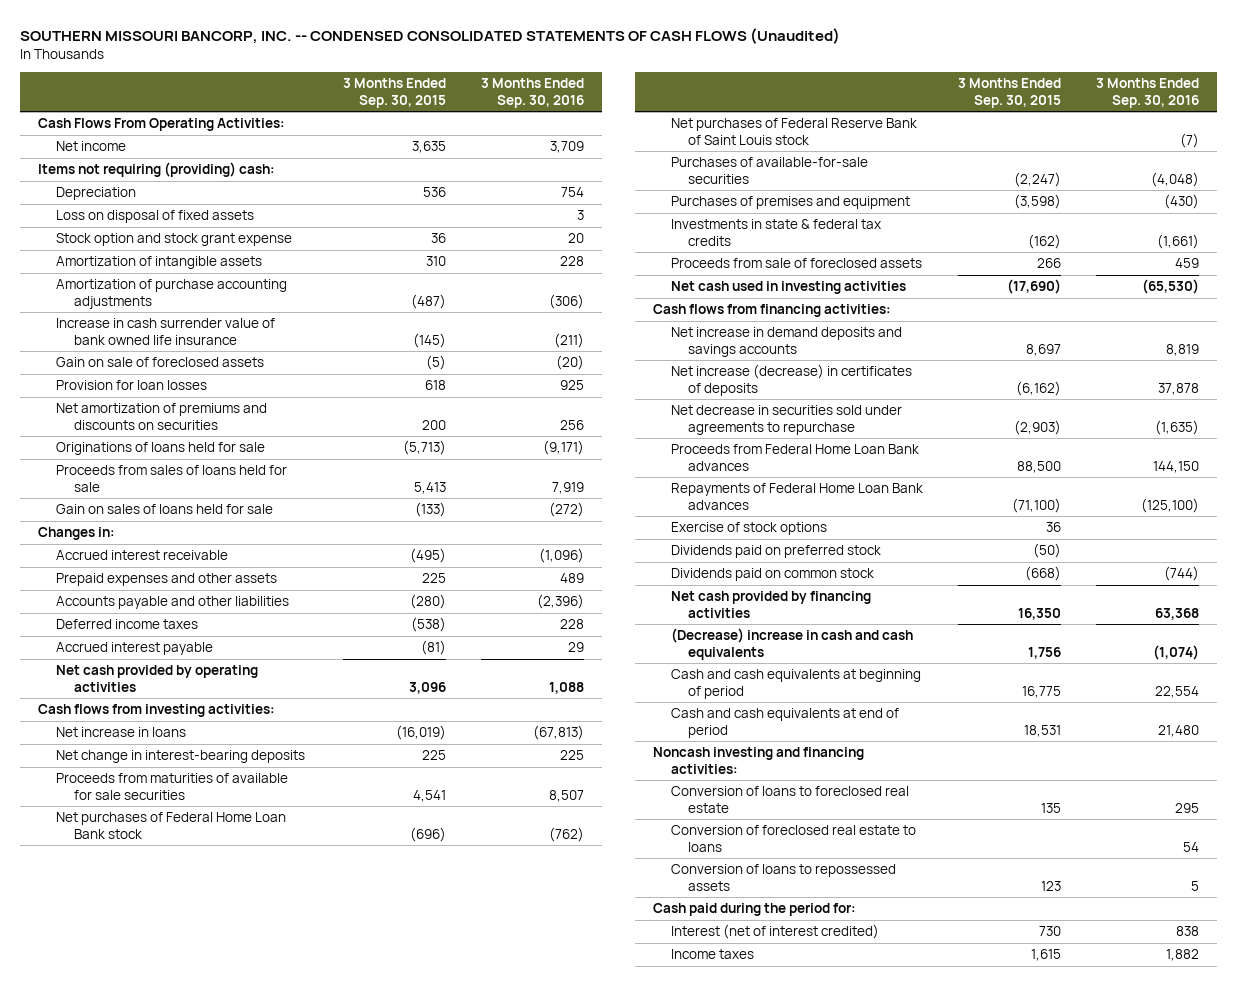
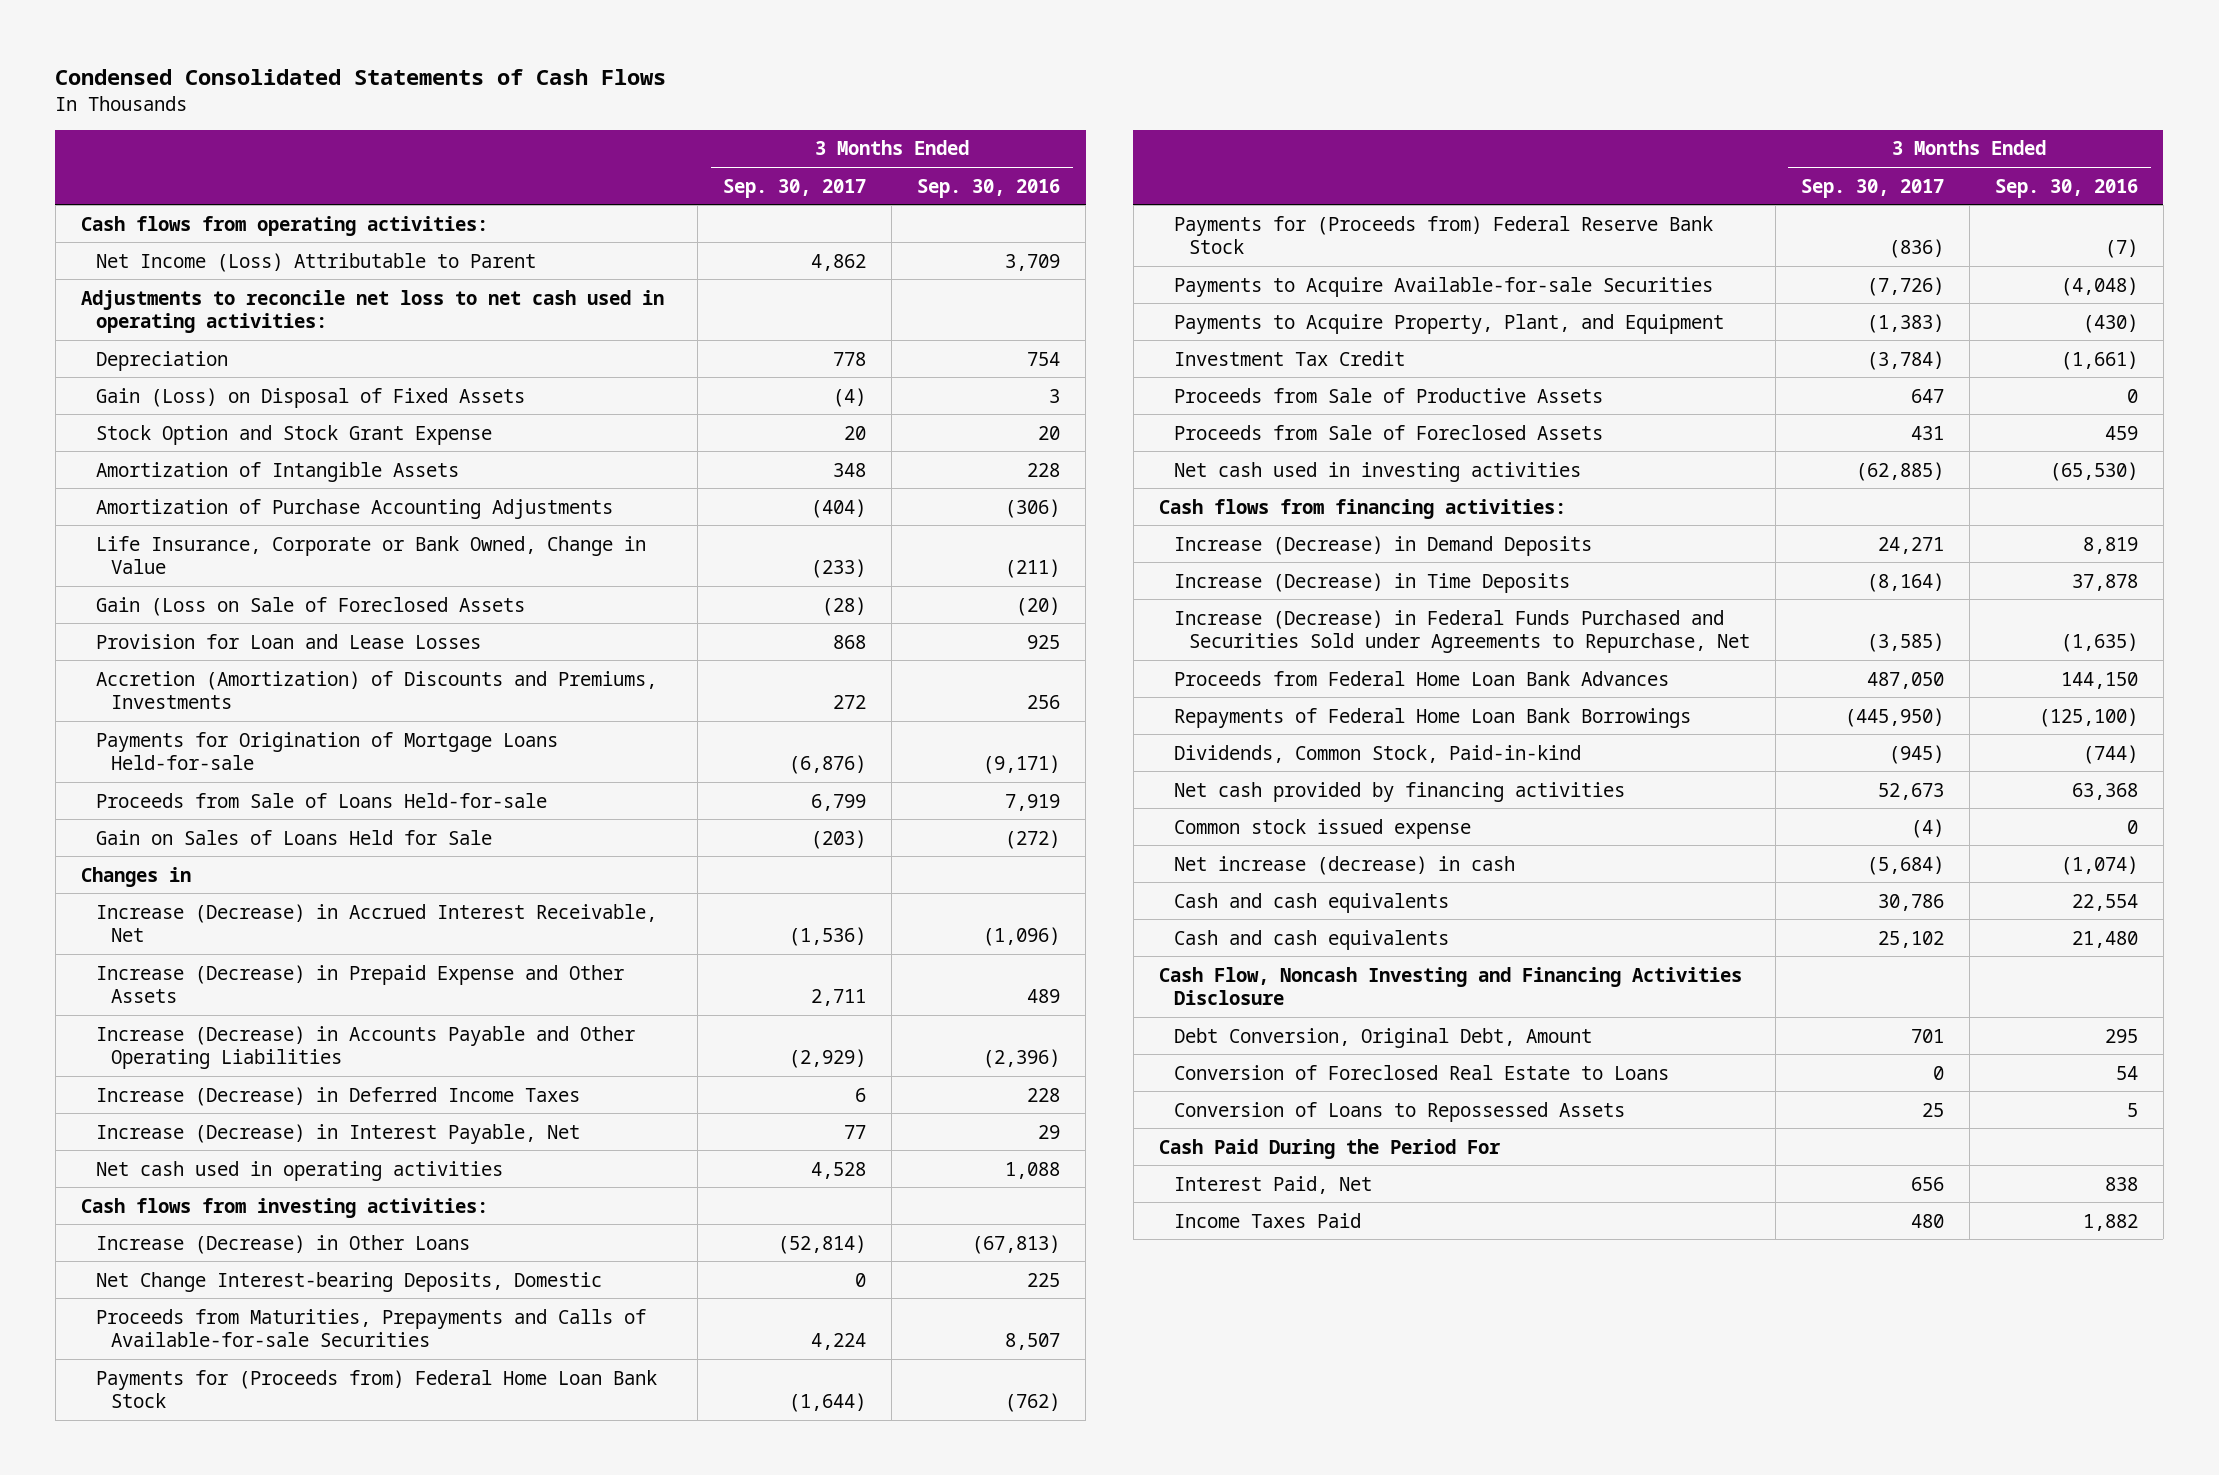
[20,28,841,45] SOUTHERN MISSOURI BANCORP, INC. -- CONDENSED CONSOLIDATED STATEMENTS OF CASH FLOWS (Unaudited) -> [55,69,667,86] Condensed Consolidated Statements of Cash Flows
[343,78,447,108] 3 Months Ended Sep. 30, 2015 -> none
none -> [723,178,867,198] Sep. 30, 2017
[38,162,276,178] Items not requiring (providing) cash: -> none
[38,118,286,132] Cash Flows From Operating Activities: -> [80,215,488,236] Cash flows from operating activities:
[55,141,126,152] Net income -> [96,252,537,272] Net Income (Loss) Attributable to Parent
none -> [80,289,664,334] Adjustments to reconcile net loss to net cash used in operating activities:
[55,210,254,224] Loss on disposal of fixed assets -> [96,387,526,408] Gain (Loss) on Disposal of Fixed Assets
[55,233,292,247] Stock option and stock grant expense -> [96,424,493,445] Stock Option and Stock Grant Expense
[55,256,262,270] Amortization of intangible assets -> [96,461,460,482] Amortization of Intangible Assets
[55,279,287,309] Amortization of purchase accounting adjustments -> [96,498,614,519] Amortization of Purchase Accounting Adjustments
[55,318,275,345] Increase in cash surrender value of bank owned life insurance -> [96,535,647,575] Life Insurance, Corporate or Bank Owned, Change in Value
[55,357,264,368] Gain on sale of foreclosed assets -> [96,596,526,616] Gain (Loss on Sale of Foreclosed Assets
[55,380,207,391] Provision for loan losses -> [96,633,482,649] Provision for Loan and Lease Losses
[55,403,267,430] Net amortization of premiums and discounts on securities -> [96,670,658,710] Accretion (Amortization) of Discounts and Premiums, Investments
[55,442,265,456] Originations of loans held for sale -> [96,731,559,771] Payments for Origination of Mortgage Loans Held-for-sale
[55,465,287,492] Proceeds from sales of loans held for sale -> [96,792,548,808] Proceeds from Sale of Loans Held-for-sale
[55,504,273,515] Gain on sales of loans held for sale -> [96,829,493,845] Gain on Sales of Loans Held for Sale
[38,527,116,541] Changes in: -> [80,866,191,887] Changes in
[55,550,228,561] Accrued interest receivable -> [96,903,658,943] Increase (Decrease) in Accrued Interest Receivable, Net
[55,573,277,587] Prepaid expenses and other assets -> [96,964,625,1004] Increase (Decrease) in Prepaid Expense and Other Assets
[55,596,289,610] Accounts payable and other liabilities -> [96,1025,636,1070] Increase (Decrease) in Accounts Payable and Other Operating Liabilities
[55,619,198,630] Deferred income taxes -> [96,1086,581,1106] Increase (Decrease) in Deferred Income Taxes
[55,642,213,656] Accrued interest payable -> [96,1123,581,1144] Increase (Decrease) in Interest Payable, Net
[55,665,258,692] Net cash provided by operating activities -> [96,1160,504,1181] Net cash used in operating activities
[55,727,186,738] Net increase in loans -> [96,1234,471,1254] Increase (Decrease) in Other Loans
[55,750,305,764] Net change in interest-bearing deposits -> [96,1271,603,1292] Net Change Interest-bearing Deposits, Domestic
[55,773,288,800] Proceeds from maturities of available for sale securities -> [96,1308,647,1348] Proceeds from Maturities, Prepayments and Calls of Available-for-sale Securities
[55,812,286,839] Net purchases of Federal Home Loan Bank stock -> [96,1369,658,1409] Payments for (Proceeds from) Federal Home Loan Bank Stock
[670,118,917,145] Net purchases of Federal Reserve Bank of Saint Louis stock -> [1173,215,1713,255] Payments for (Proceeds from) Federal Reserve Bank Stock
[670,157,868,184] Purchases of available-for-sale securities -> [1173,276,1713,297] Payments to Acquire Available-for-sale Securities
[670,196,910,210] Purchases of premises and equipment -> [1173,313,1724,334] Payments to Acquire Property, Plant, and Equipment
[670,219,881,246] Investments in state & federal tax credits -> [1173,350,1405,366] Investment Tax Credit
none -> [1173,387,1603,403] Proceeds from Sale of Productive Assets
[670,258,922,269] Proceeds from sale of foreclosed assets -> [1173,424,1603,440] Proceeds from Sale of Foreclosed Assets
[670,522,827,536] Exercise of stock options -> none
[670,545,881,559] Dividends paid on preferred stock -> none
[670,327,902,357] Net increase in demand deposits and savings accounts -> [1173,535,1592,556] Increase (Decrease) in Demand Deposits
[670,364,912,396] Net increase (decrease) in certificates of deposits -> [1173,572,1570,593] Increase (Decrease) in Time Deposits
[670,405,902,435] Net decrease in securities sold under agreements to repurchase -> [1173,609,1751,654] Increase (Decrease) in Federal Funds Purchased and Securities Sold under Agreements to Repurchase, Net
[670,444,919,471] Proceeds from Federal Home Loan Bank advances -> [1173,670,1669,686] Proceeds from Federal Home Loan Bank Advances
[670,483,923,510] Repayments of Federal Home Loan Bank advances -> [1173,707,1691,728] Repayments of Federal Home Loan Bank Borrowings
[670,568,874,582] Dividends paid on common stock -> [1173,744,1581,763] Dividends, Common Stock, Paid-in-kind
none -> [1173,818,1471,839] Common stock issued expense
[670,628,913,660] (Decrease) increase in cash and cash equivalents -> [1173,855,1515,875] Net increase (decrease) in cash
[670,669,921,699] Cash and cash equivalents at beginning of period -> [1173,892,1449,913] Cash and cash equivalents
[670,708,899,738] Cash and cash equivalents at end of period -> [1173,929,1449,950] Cash and cash equivalents
[652,747,864,774] Noncash investing and financing activities: -> [1158,966,1742,1006] Cash Flow, Noncash Investing and Financing Activities Disclosure
[670,786,909,813] Conversion of loans to foreclosed real estate -> [1173,1027,1592,1048] Debt Conversion, Original Debt, Amount
[670,825,916,852] Conversion of foreclosed real estate to loans -> [1173,1064,1669,1080] Conversion of Foreclosed Real Estate to Loans
[670,864,896,891] Conversion of loans to repossessed assets -> [1173,1101,1625,1122] Conversion of Loans to Repossessed Assets
[652,903,856,917] Cash paid during the period for: -> [1158,1138,1501,1159] Cash Paid During the Period For
[670,924,879,940] Interest (net of interest credited) -> [1173,1175,1372,1194] Interest Paid, Net
[670,949,754,960] Income taxes -> [1173,1212,1361,1228] Income Taxes Paid

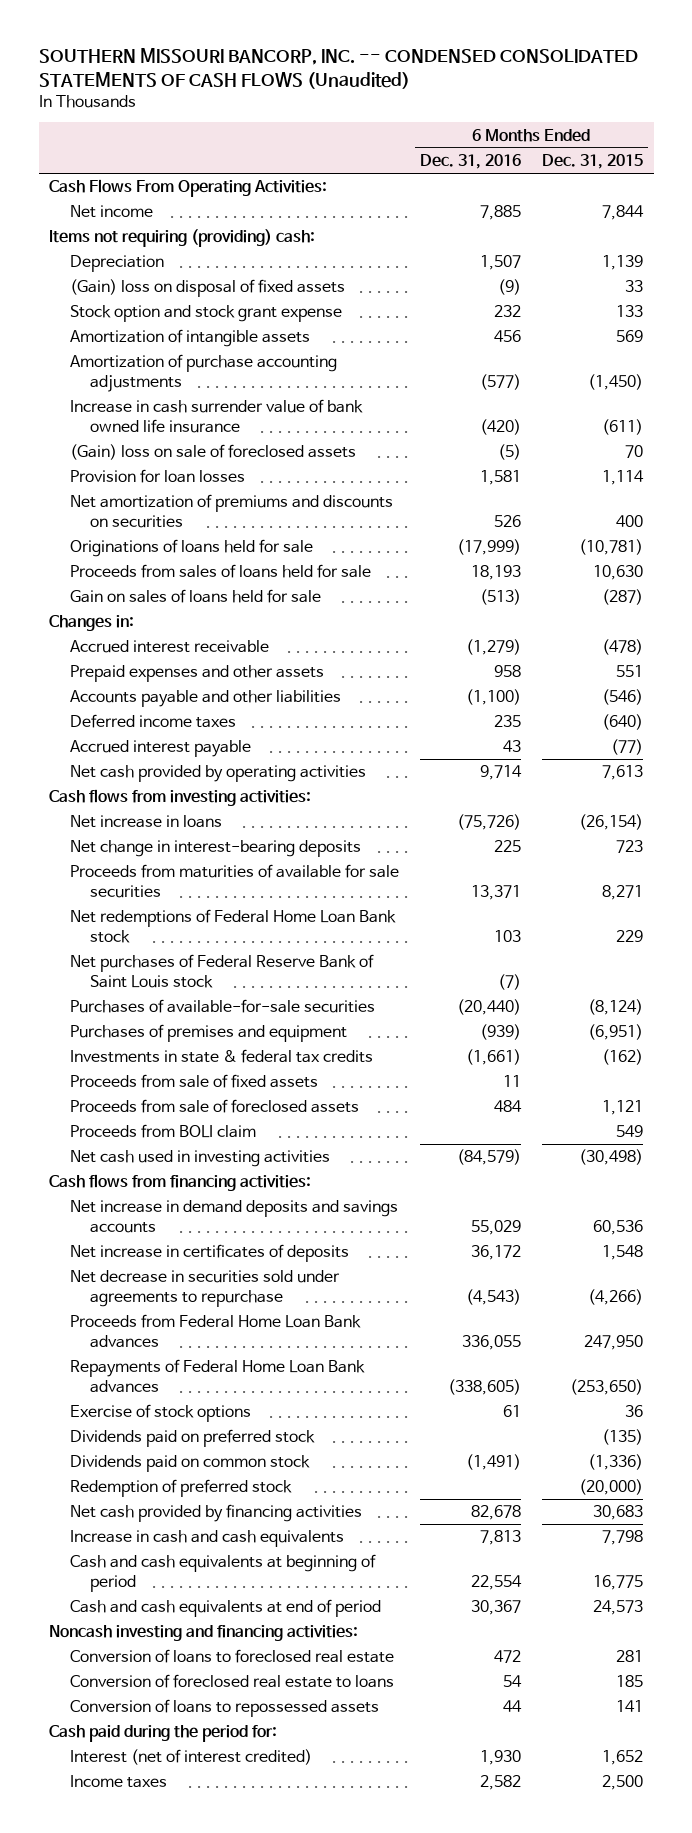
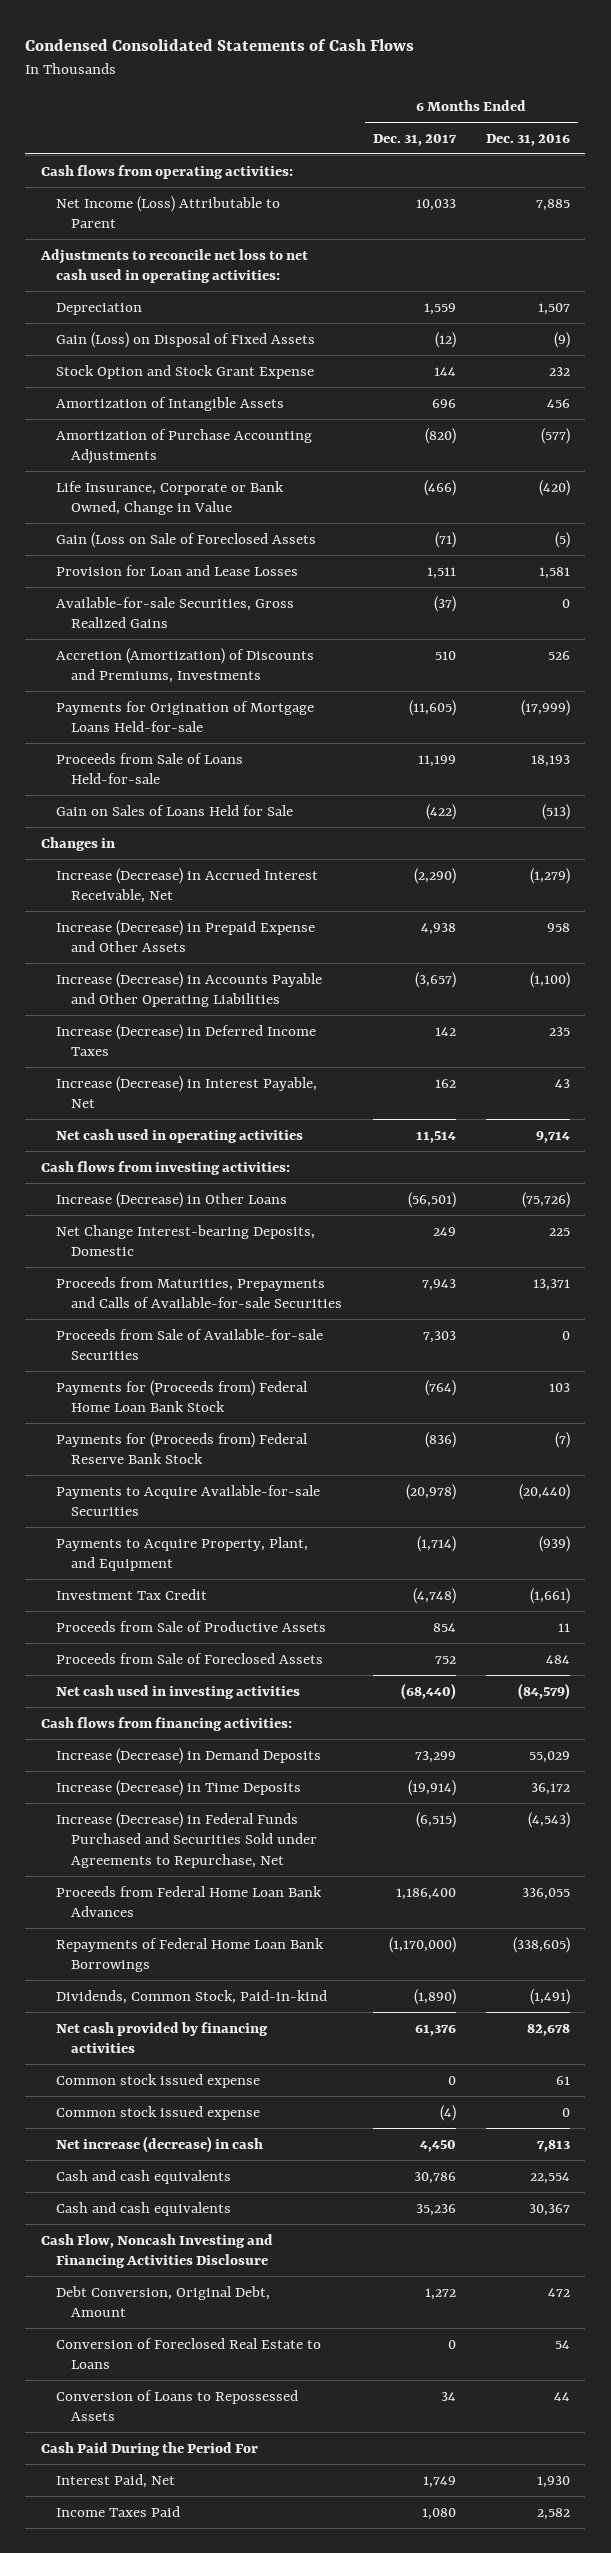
[38,48,638,90] SOUTHERN MISSOURI BANCORP, INC. -- CONDENSED CONSOLIDATED STATEMENTS OF CASH FLOWS (Unaudited) -> [25,39,415,52] Condensed Consolidated Statements of Cash Flows
[541,153,643,169] Dec. 31, 2015 -> none
none -> [372,133,457,146] Dec. 31, 2017
[49,229,316,248] Items not requiring (providing) cash: -> none
[49,179,328,198] Cash Flows From Operating Activities: -> [40,164,293,179] Cash flows from operating activities:
[69,205,153,219] Net income -> [55,195,280,229] Net Income (Loss) Attributable to Parent
none -> [39,248,308,284] Adjustments to reconcile net loss to net cash used in operating activities:
[69,279,345,298] (Gain) loss on disposal of fixed assets -> [55,331,315,348] Gain (Loss) on Disposal of Fixed Assets
[69,305,342,323] Stock option and stock grant expense -> [55,364,314,379] Stock Option and Stock Grant Expense
[69,329,310,348] Amortization of intangible assets -> [55,396,284,411] Amortization of Intangible Assets
[69,354,337,392] Amortization of purchase accounting adjustments -> [55,428,312,465] Amortization of Purchase Accounting Adjustments
[69,399,363,433] Increase in cash surrender value of bank owned life insurance -> [55,480,284,516] Life Insurance, Corporate or Bank Owned, Change in Value
[69,444,356,461] (Gain) loss on sale of foreclosed assets -> [55,531,316,548] Gain (Loss on Sale of Foreclosed Assets
[69,469,245,484] Provision for loan losses -> [55,564,298,576] Provision for Loan and Lease Losses
none -> [55,596,294,629] Available-for-sale Securities, Gross Realized Gains
[69,494,393,528] Net amortization of premiums and discounts on securities -> [55,647,314,684] Accretion (Amortization) of Discounts and Premiums, Investments
[69,539,313,558] Originations of loans held for sale -> [55,700,314,733] Payments for Origination of Mortgage Loans Held-for-sale
[69,564,371,579] Proceeds from sales of loans held for sale -> [55,752,243,785] Proceeds from Sale of Loans Held-for-sale
[69,589,321,604] Gain on sales of loans held for sale -> [55,804,293,816] Gain on Sales of Loans Held for Sale
[49,615,135,632] Changes in: -> [40,836,115,851] Changes in
[69,640,269,654] Accrued interest receivable -> [55,867,318,904] Increase (Decrease) in Accrued Interest Receivable, Net
[69,665,324,683] Prepaid expenses and other assets -> [55,919,315,953] Increase (Decrease) in Prepaid Expense and Other Assets
[69,690,341,708] Accounts payable and other liabilities -> [55,971,322,1008] Increase (Decrease) in Accounts Payable and Other Operating Liabilities
[69,714,236,729] Deferred income taxes -> [55,1023,316,1057] Increase (Decrease) in Deferred Income Taxes
[69,740,251,758] Accrued interest payable -> [55,1075,317,1109] Increase (Decrease) in Interest Payable, Net
[69,765,366,783] Net cash provided by operating activities -> [55,1128,303,1143] Net cash used in operating activities
[69,1124,256,1139] Proceeds from BOLI claim -> none
[69,815,222,829] Net increase in loans -> [55,1191,287,1208] Increase (Decrease) in Other Loans
[69,840,361,858] Net change in interest-bearing deposits -> [55,1224,315,1257] Net Change Interest-bearing Deposits, Domestic
[69,864,399,898] Proceeds from maturities of available for sale securities -> [55,1276,343,1309] Proceeds from Maturities, Prepayments and Calls of Available-for-sale Securities
none -> [55,1328,323,1361] Proceeds from Sale of Available-for-sale Securities
[69,909,396,943] Net redemptions of Federal Home Loan Bank stock -> [55,1379,308,1413] Payments for (Proceeds from) Federal Home Loan Bank Stock
[69,954,374,988] Net purchases of Federal Reserve Bank of Saint Louis stock -> [55,1431,308,1465] Payments for (Proceeds from) Federal Reserve Bank Stock
[69,999,375,1014] Purchases of available-for-sale securities -> [55,1484,320,1517] Payments to Acquire Available-for-sale Securities
[69,1024,347,1043] Purchases of premises and equipment -> [55,1536,308,1572] Payments to Acquire Property, Plant, and Equipment
[69,1049,373,1064] Investments in state & federal tax credits -> [55,1588,207,1600] Investment Tax Credit
[69,1074,318,1089] Proceeds from sale of fixed assets -> [55,1620,326,1632] Proceeds from Sale of Productive Assets
[69,1099,359,1114] Proceeds from sale of foreclosed assets -> [55,1652,323,1664] Proceeds from Sale of Foreclosed Assets
[69,1404,251,1423] Exercise of stock options -> none
[69,1429,315,1448] Dividends paid on preferred stock -> none
[69,1479,292,1498] Redemption of preferred stock -> none
[69,1200,398,1233] Net increase in demand deposits and savings accounts -> [55,1747,321,1764] Increase (Decrease) in Demand Deposits
[69,1244,349,1263] Net increase in certificates of deposits -> [55,1779,301,1796] Increase (Decrease) in Time Deposits
[69,1270,340,1307] Net decrease in securities sold under agreements to repurchase -> [55,1811,318,1868] Increase (Decrease) in Federal Funds Purchased and Securities Sold under Agreements to Repurchase, Net
[69,1314,361,1348] Proceeds from Federal Home Loan Bank advances -> [55,1885,322,1918] Proceeds from Federal Home Loan Bank Advances
[69,1359,365,1393] Repayments of Federal Home Loan Bank advances -> [55,1937,324,1973] Repayments of Federal Home Loan Bank Borrowings
[69,1455,310,1473] Dividends paid on common stock -> [55,1989,327,2004] Dividends, Common Stock, Paid-in-kind
none -> [55,2073,260,2088] Common stock issued expense
none -> [55,2105,260,2120] Common stock issued expense
[69,1530,344,1548] Increase in cash and cash equivalents -> [55,2135,263,2153] Net increase (decrease) in cash
[69,1554,376,1592] Cash and cash equivalents at beginning of period -> [55,2169,231,2184] Cash and cash equivalents
[69,1599,381,1618] Cash and cash equivalents at end of period -> [55,2201,231,2216] Cash and cash equivalents
[49,1625,359,1642] Noncash investing and financing activities: -> [40,2233,273,2269] Cash Flow, Noncash Investing and Financing Activities Disclosure
[69,1649,394,1664] Conversion of loans to foreclosed real estate -> [55,2285,270,2318] Debt Conversion, Original Debt, Amount
[69,1674,394,1689] Conversion of foreclosed real estate to loans -> [55,2337,321,2370] Conversion of Foreclosed Real Estate to Loans
[69,1699,379,1718] Conversion of loans to repossessed assets -> [55,2389,298,2422] Conversion of Loans to Repossessed Assets
[49,1725,278,1743] Cash paid during the period for: -> [40,2441,258,2456] Cash Paid During the Period For
[69,1749,312,1766] Interest (net of interest credited) -> [55,2473,175,2488] Interest Paid, Net
[69,1775,167,1789] Income taxes -> [55,2505,180,2517] Income Taxes Paid

